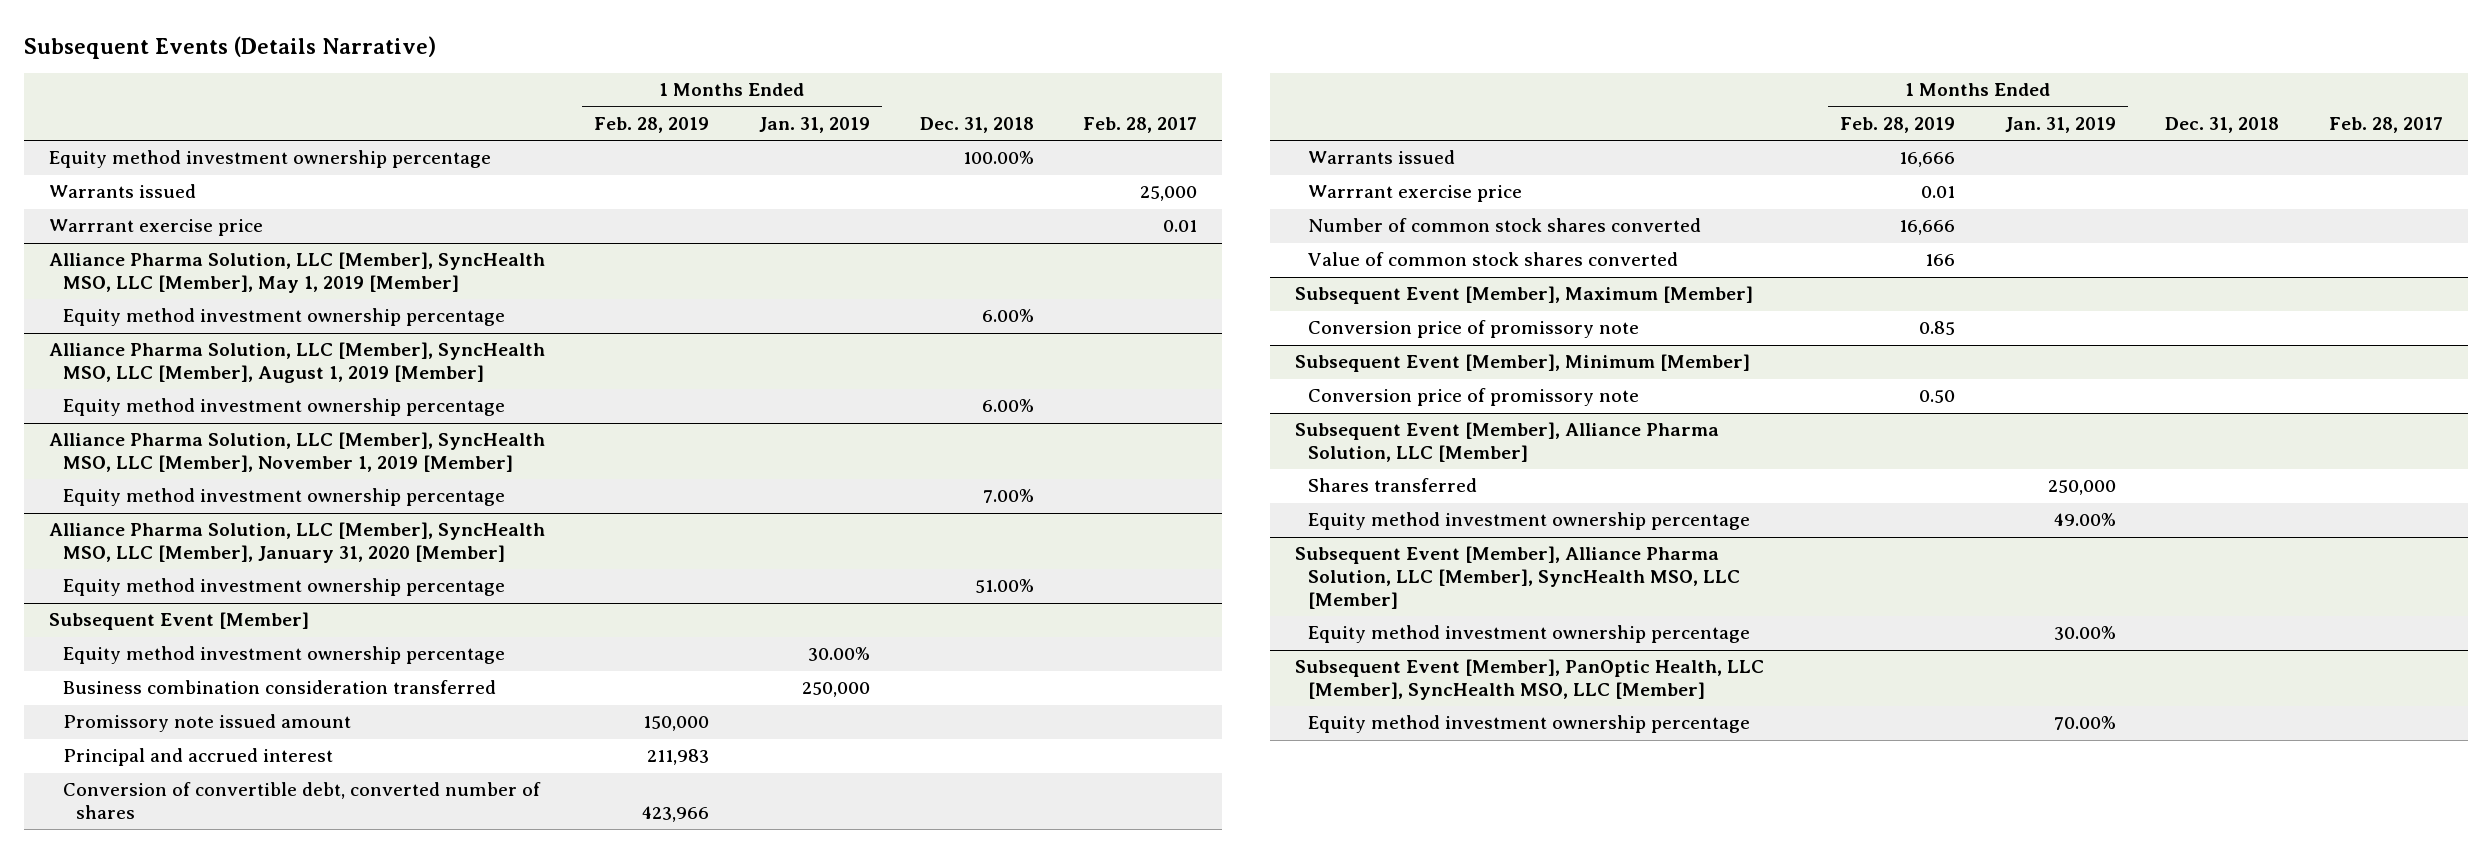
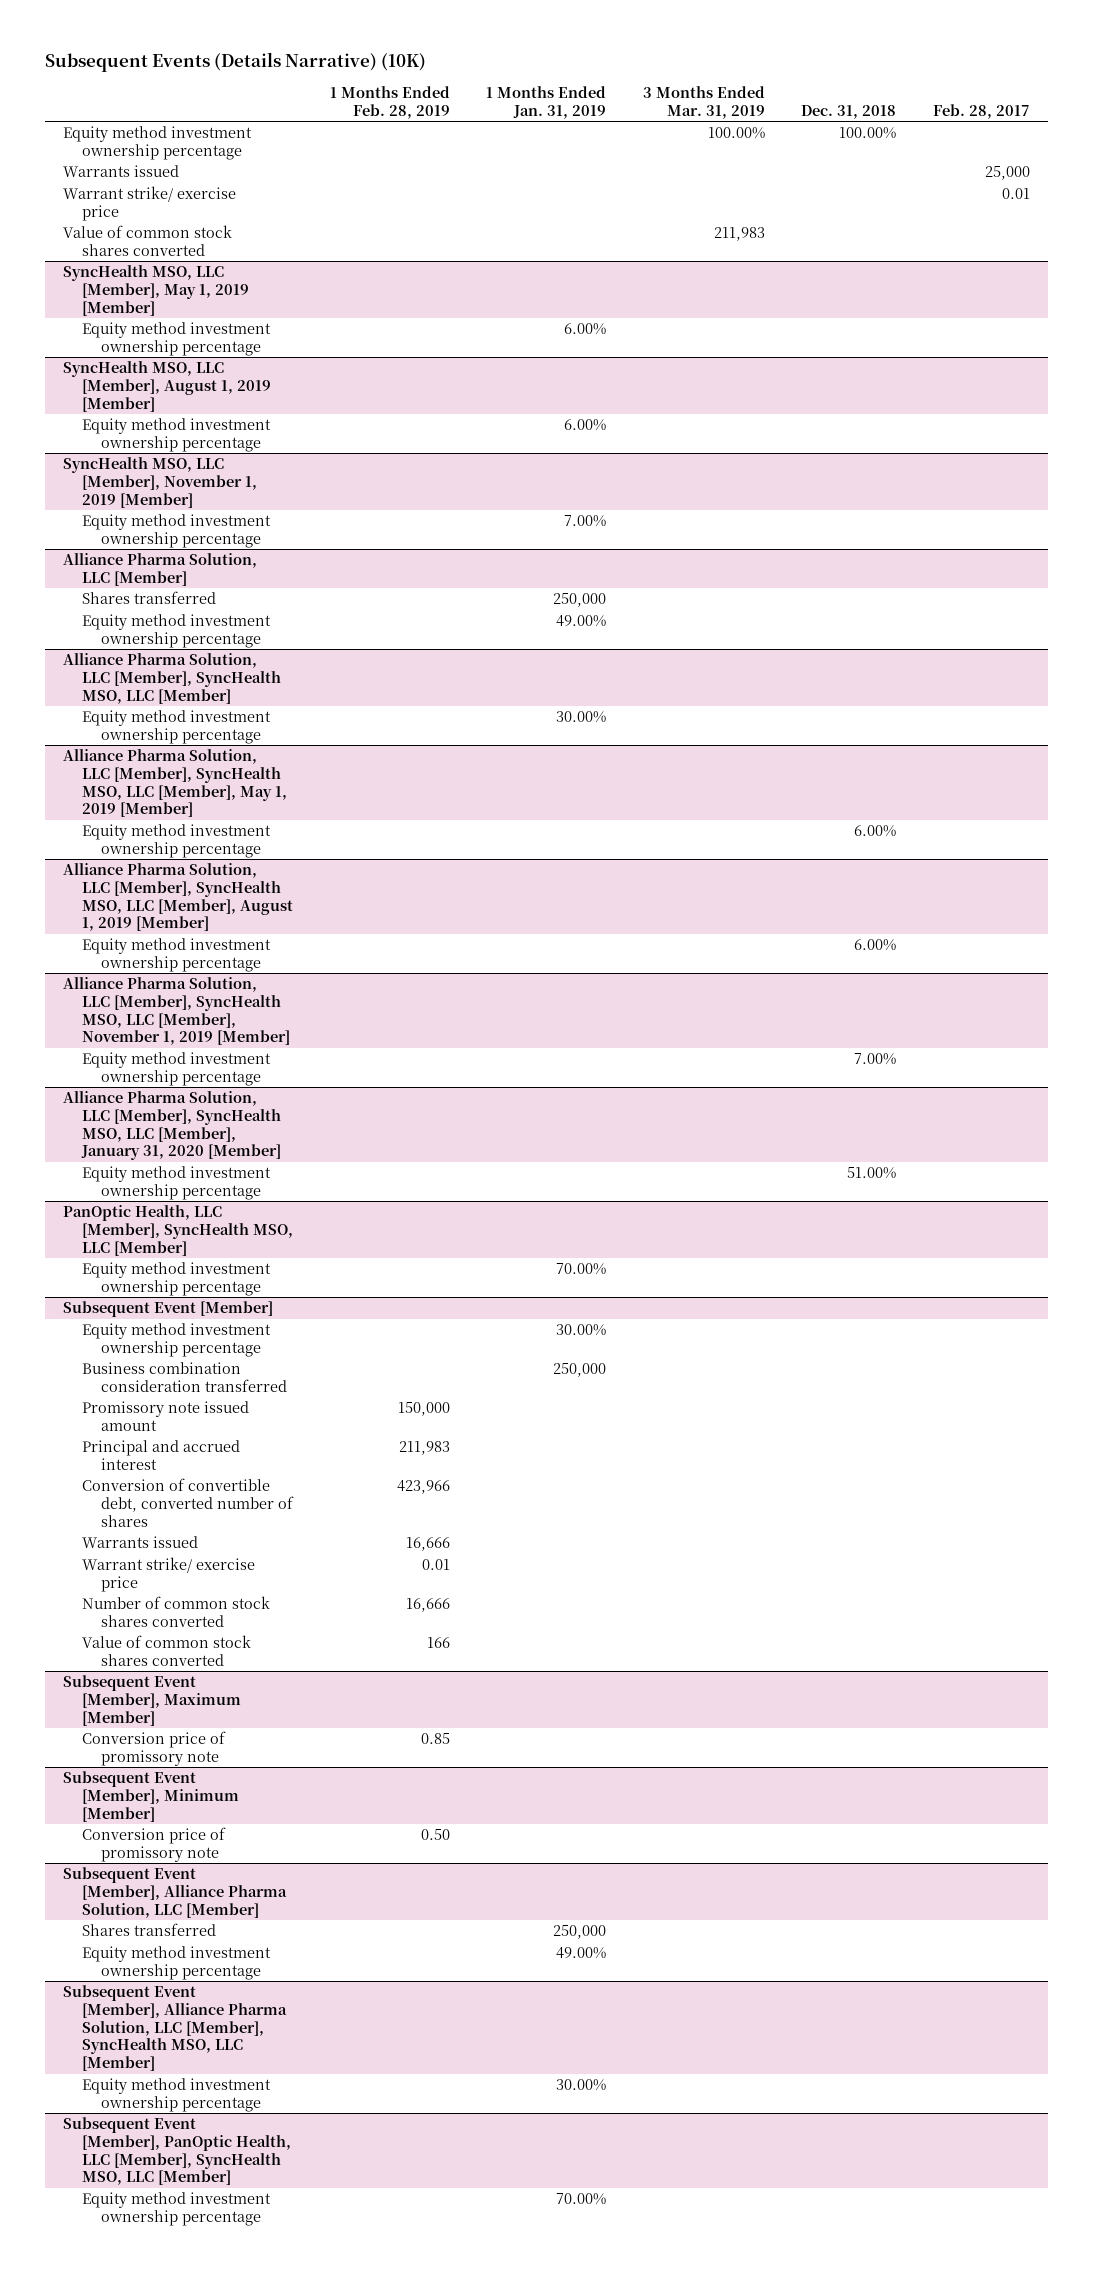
[24,35,437,59] Subsequent Events (Details Narrative) -> [44,52,426,73] Subsequent Events (Details Narrative) (10K)
none -> [642,86,765,120] 3 Months Ended Mar. 31, 2019
[48,219,263,237] Warrrant exercise price -> [62,186,236,221] Warrant strike/ exercise price
none -> [62,225,232,256] Value of common stock shares converted
none -> [62,265,250,316] SyncHealth MSO, LLC [Member], May 1, 2019 [Member]
none -> [82,322,272,356] Equity method investment ownership percentage
none -> [62,361,272,412] SyncHealth MSO, LLC [Member], August 1, 2019 [Member]
none -> [82,418,272,452] Equity method investment ownership percentage
none -> [62,457,258,508] SyncHealth MSO, LLC [Member], November 1, 2019 [Member]
none -> [82,514,272,548] Equity method investment ownership percentage
none -> [62,553,257,586] Alliance Pharma Solution, LLC [Member]
none -> [82,591,217,605] Shares transferred
none -> [82,614,272,648] Equity method investment ownership percentage
none -> [62,653,282,704] Alliance Pharma Solution, LLC [Member], SyncHealth MSO, LLC [Member]
none -> [82,710,272,744] Equity method investment ownership percentage
none -> [62,1205,294,1256] PanOptic Health, LLC [Member], SyncHealth MSO, LLC [Member]
none -> [82,1262,272,1296] Equity method investment ownership percentage
[1308,185,1523,203] Warrrant exercise price -> [82,1557,256,1592] Warrant strike/ exercise price

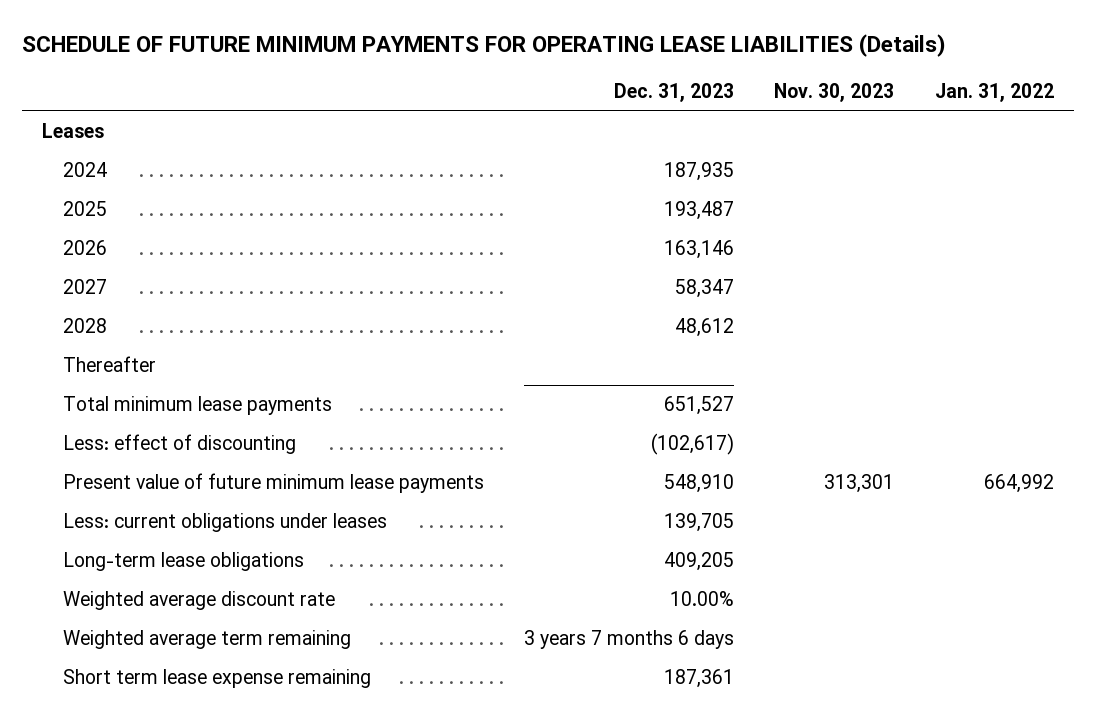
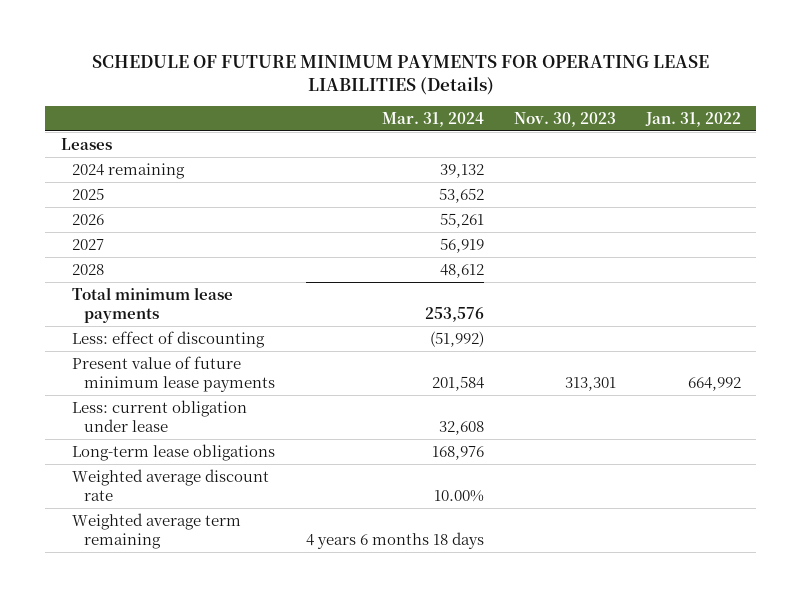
[614,82,735,102] Dec. 31, 2023 -> none
none -> [381,111,484,127] Mar. 31, 2024
[62,162,107,178] 2024 -> [72,162,186,179] 2024 remaining
[62,356,156,373] Thereafter -> none
[62,513,387,533] Less: current obligations under leases -> [72,399,248,432] Less: current obligation under lease
[62,669,371,689] Short term lease expense remaining -> none

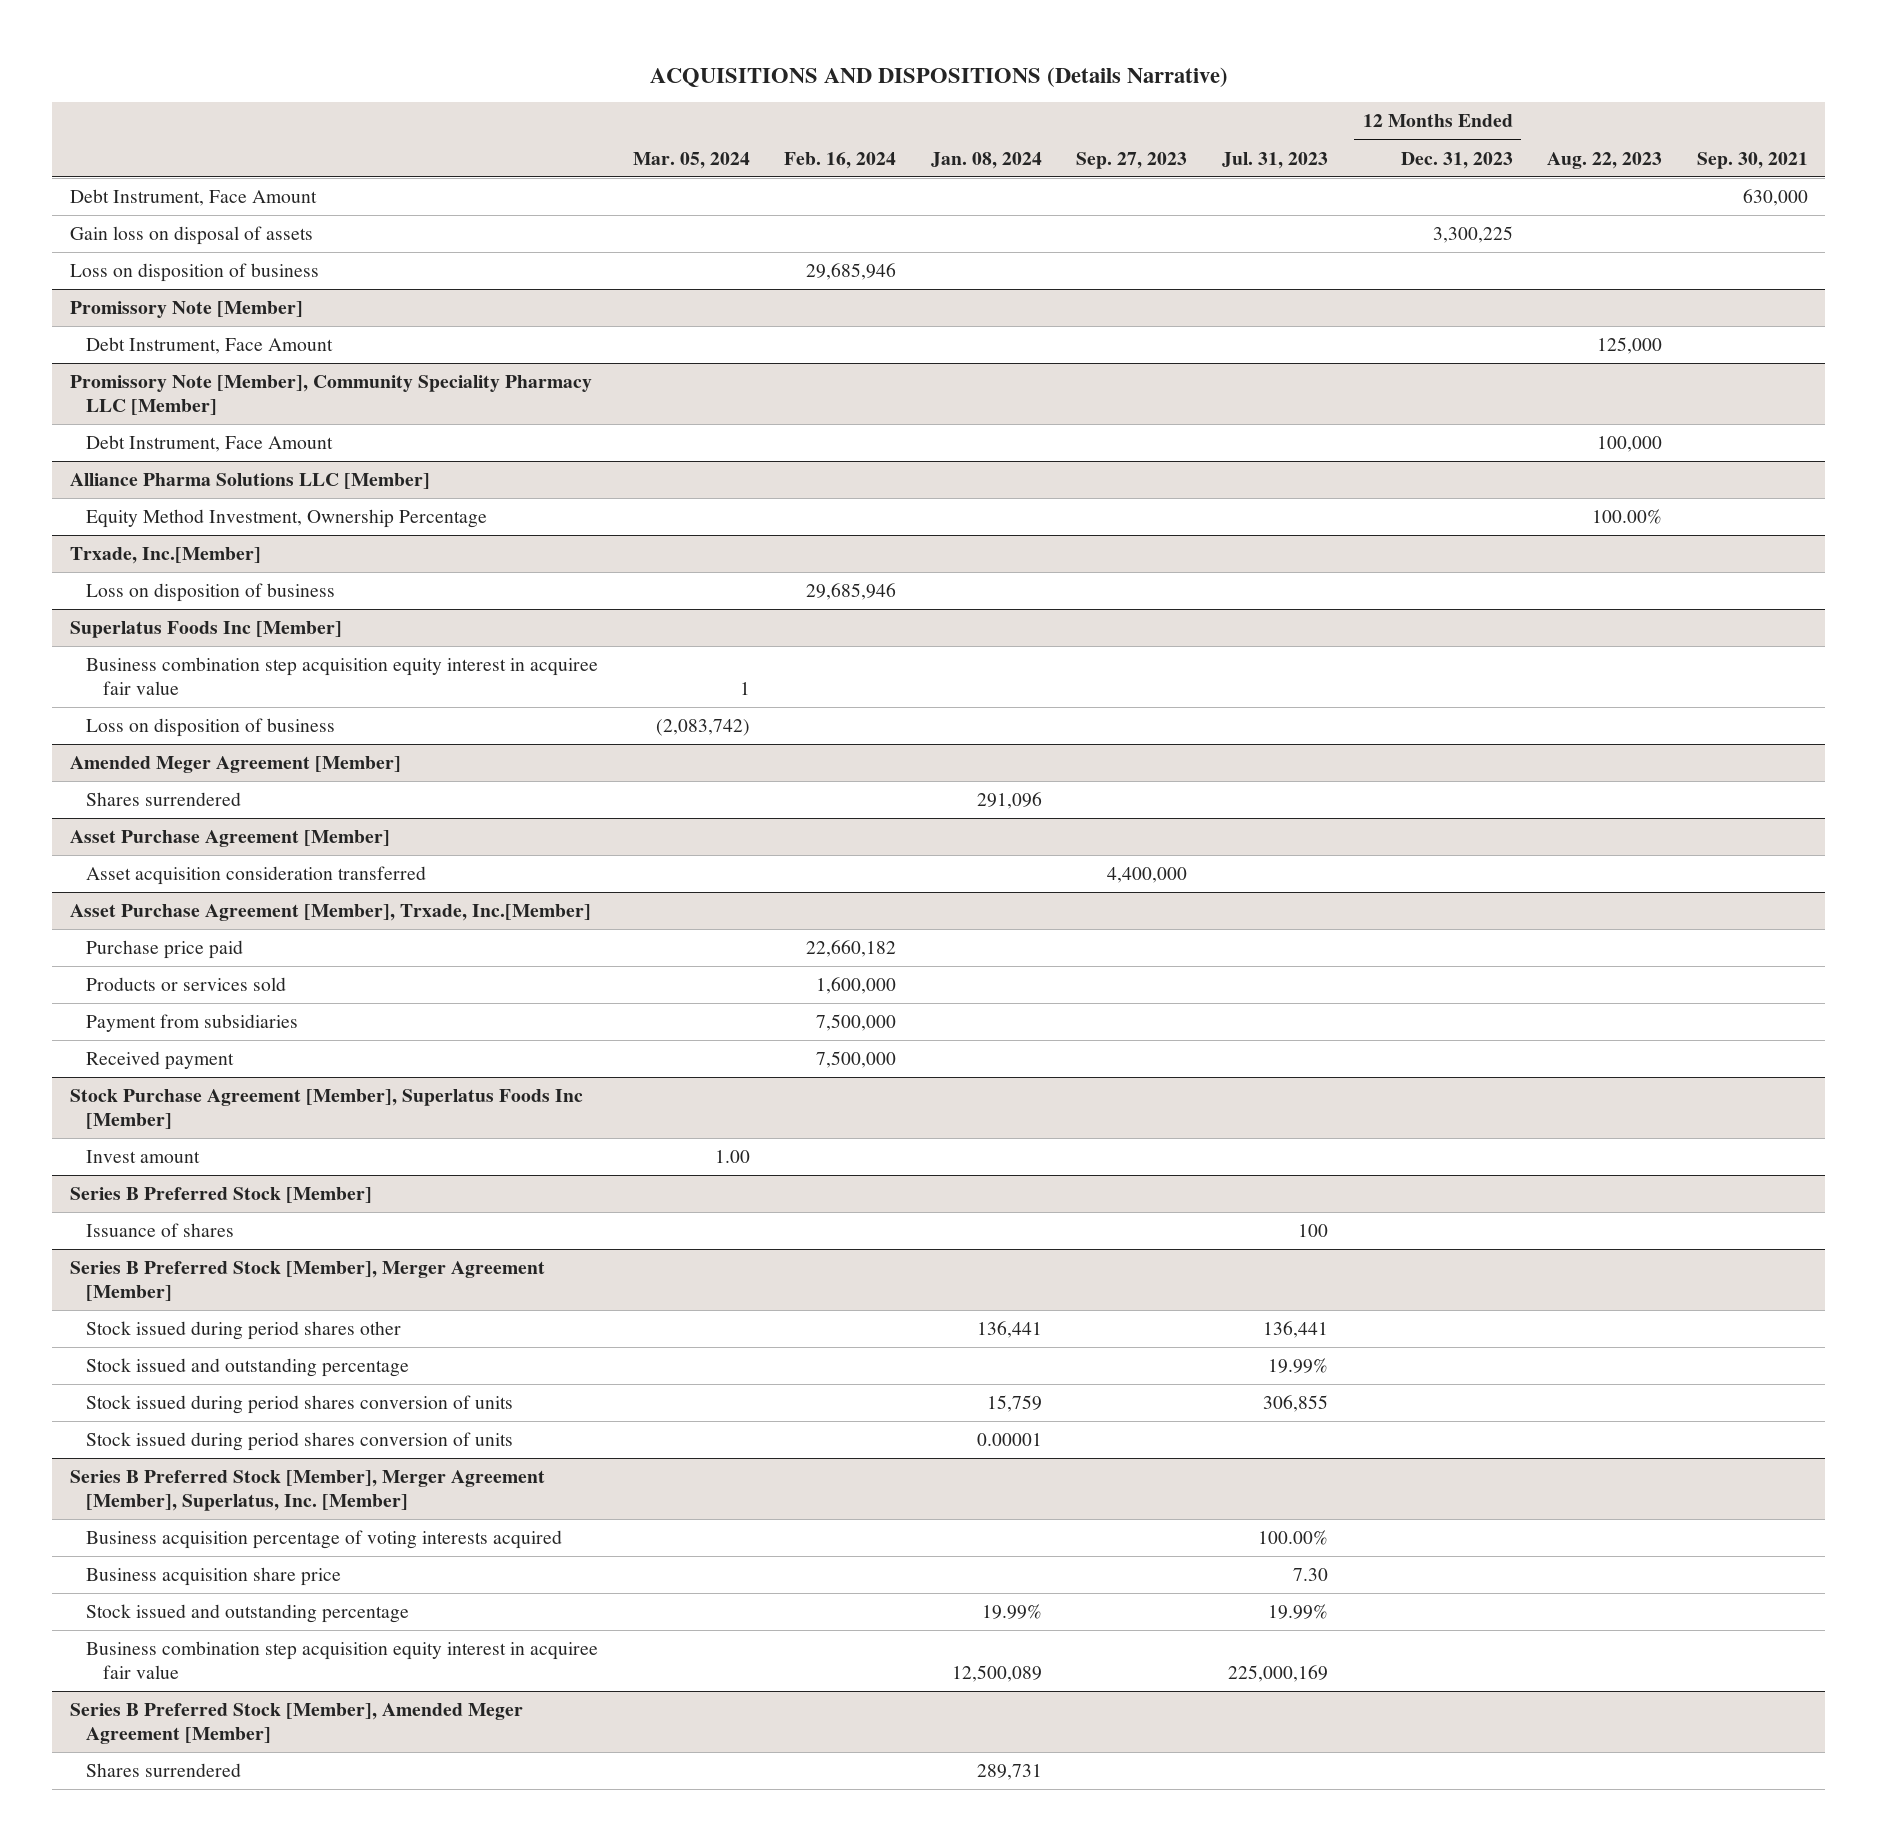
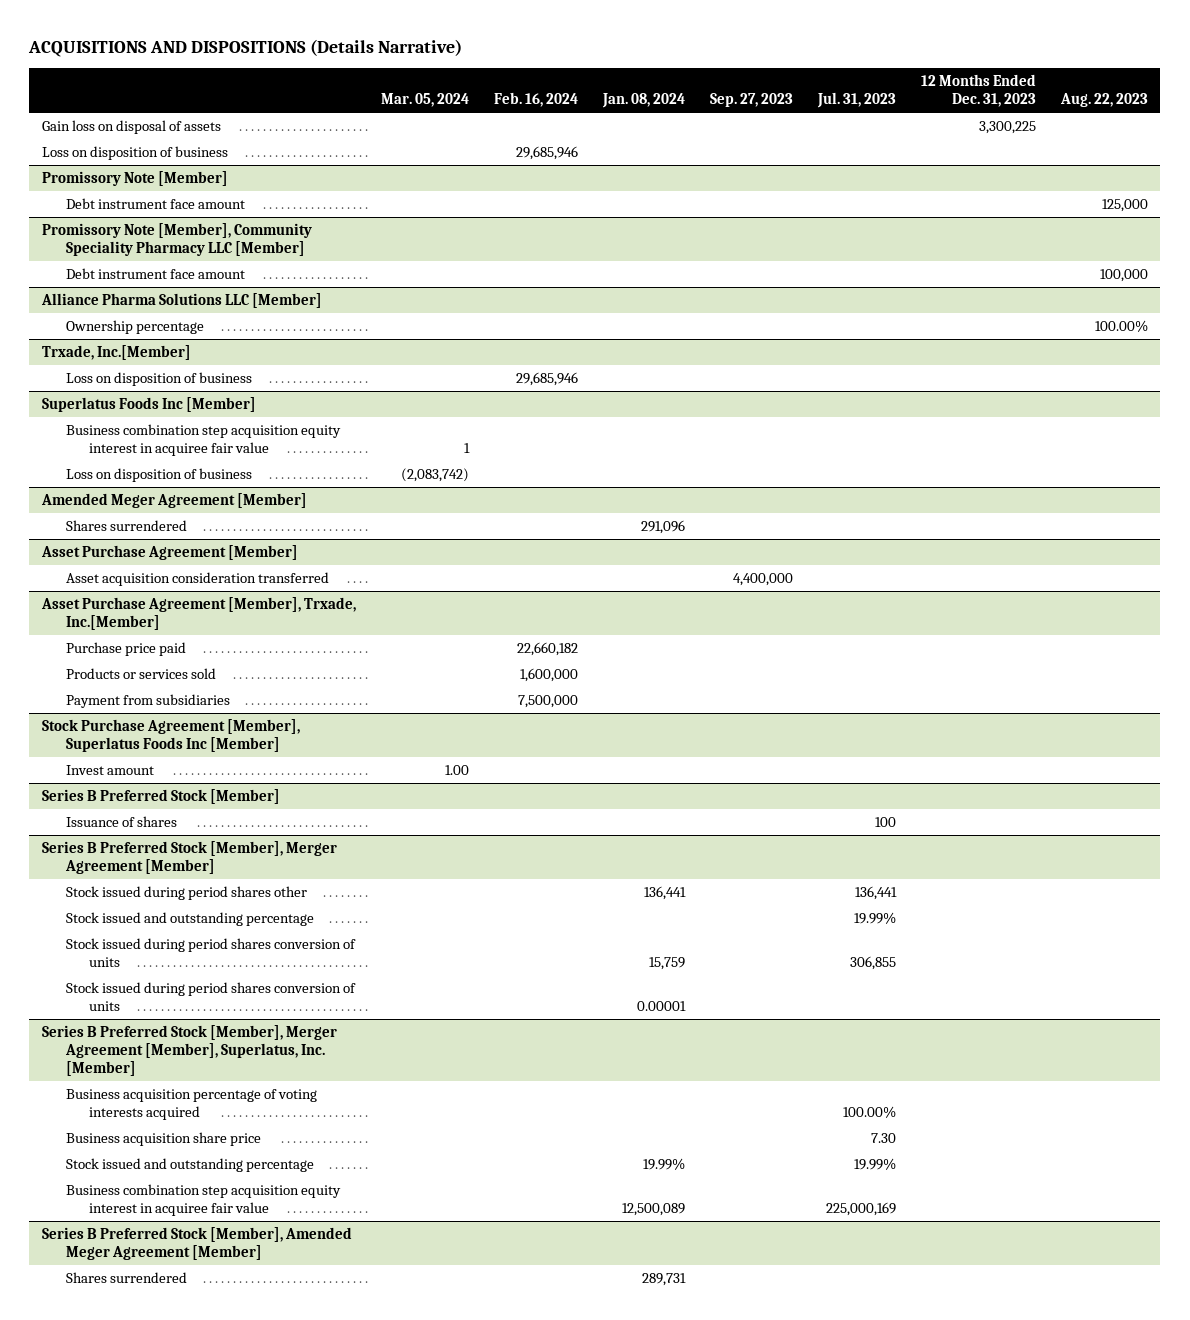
[1696,151,1808,169] Sep. 30, 2021 -> none
[69,189,317,207] Debt Instrument, Face Amount -> none
[86,337,334,355] Debt Instrument, Face Amount -> [65,198,245,210] Debt instrument face amount
[86,435,334,453] Debt Instrument, Face Amount -> [65,268,245,280] Debt instrument face amount
[86,509,488,529] Equity Method Investment, Ownership Percentage -> [65,320,204,335] Ownership percentage
[86,1051,235,1071] Received payment -> none

